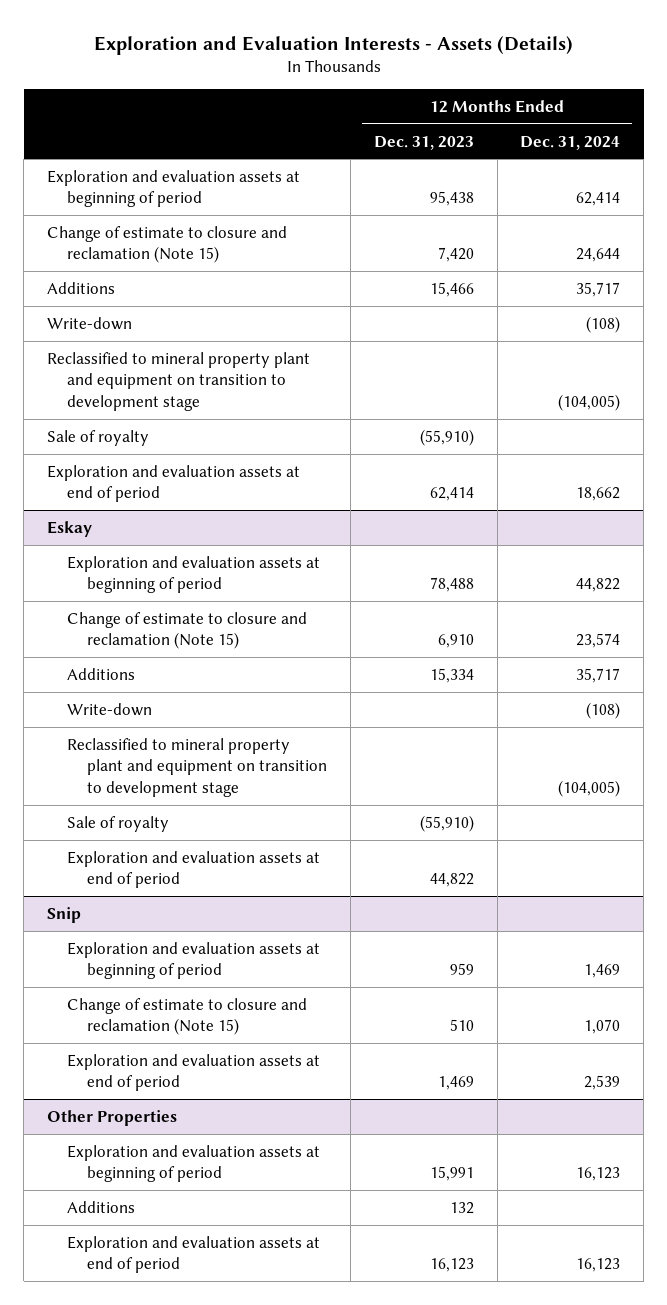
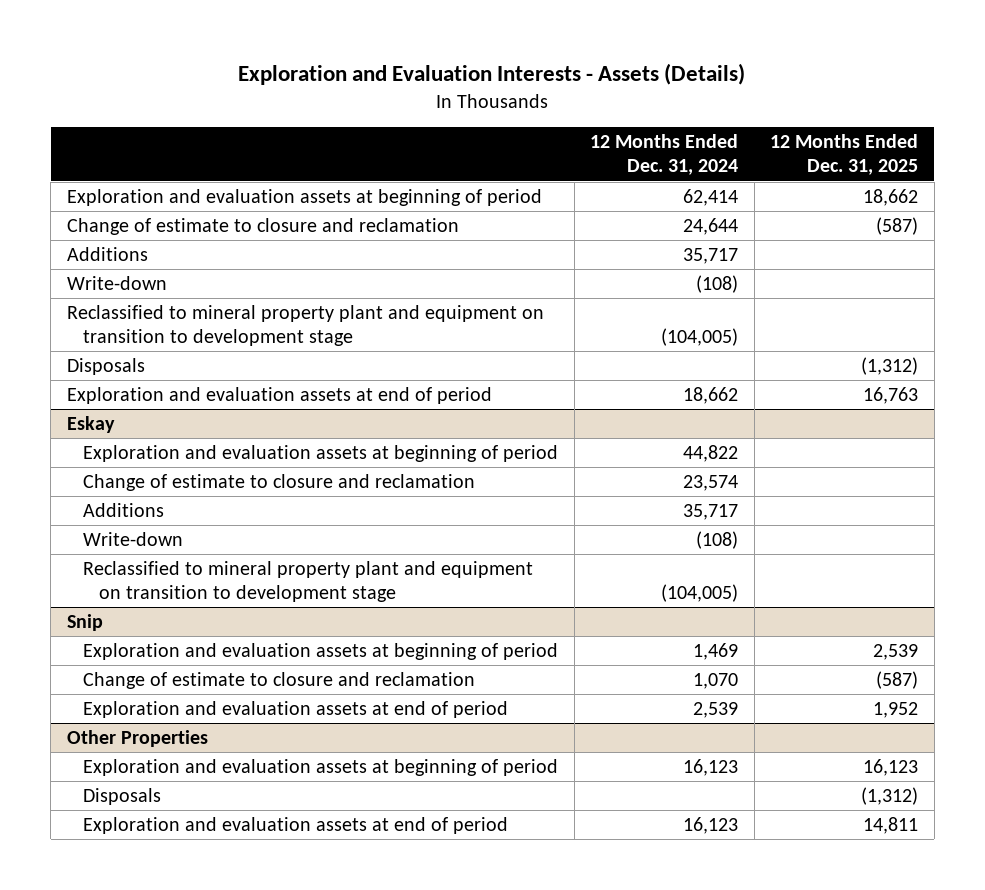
[373,135,474,150] Dec. 31, 2023 -> none
none -> [770,134,919,176] 12 Months Ended Dec. 31, 2025
[46,225,287,264] Change of estimate to closure and reclamation (Note 15) -> [66,218,459,236] Change of estimate to closure and reclamation
[46,429,149,446] Sale of royalty -> [66,358,145,376] Disposals
[66,611,307,650] Change of estimate to closure and reclamation (Note 15) -> [83,474,476,492] Change of estimate to closure and reclamation
[66,815,169,832] Sale of royalty -> none
[66,850,320,889] Exploration and evaluation assets at end of period -> none
[66,997,307,1036] Change of estimate to closure and reclamation (Note 15) -> [83,672,476,690] Change of estimate to closure and reclamation
[66,1200,135,1213] Additions -> none
none -> [83,788,162,806] Disposals

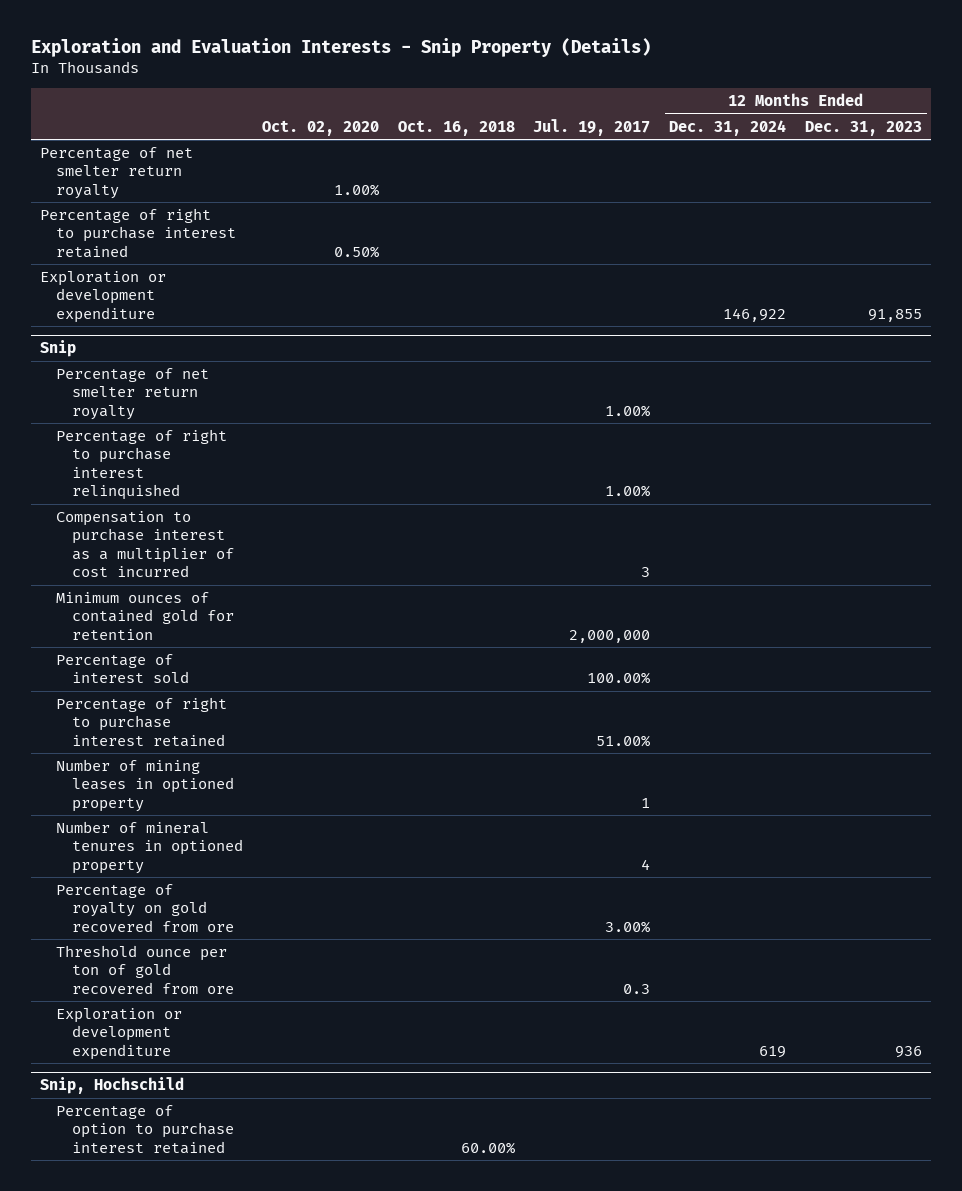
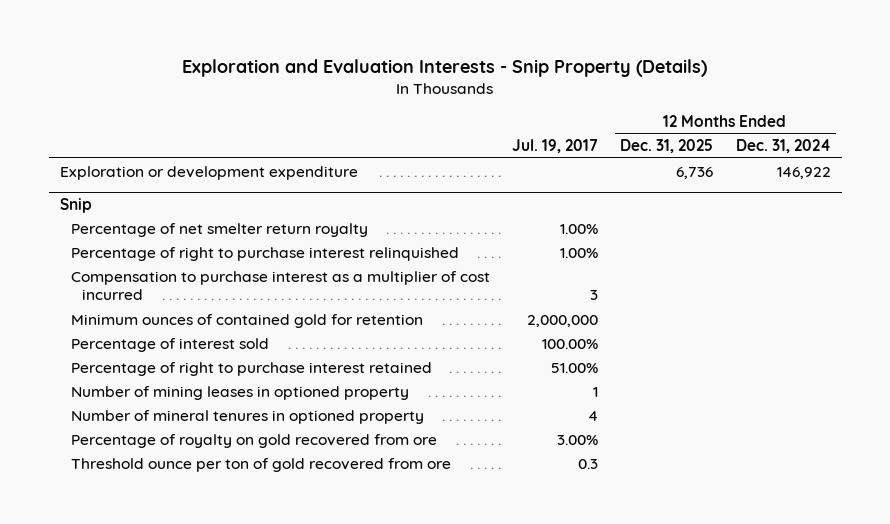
[261,119,379,136] Oct. 02, 2020 -> none
[397,119,515,136] Oct. 16, 2018 -> none
[805,120,923,136] Dec. 31, 2023 -> none
none -> [620,139,714,154] Dec. 31, 2025
[39,146,193,199] Percentage of net smelter return royalty -> none
[39,207,236,258] Percentage of right to purchase interest retained -> none
[55,1007,182,1060] Exploration or development expenditure -> none
[39,1077,184,1095] Snip, Hochschild -> none
[55,1104,234,1154] Percentage of option to purchase interest retained -> none

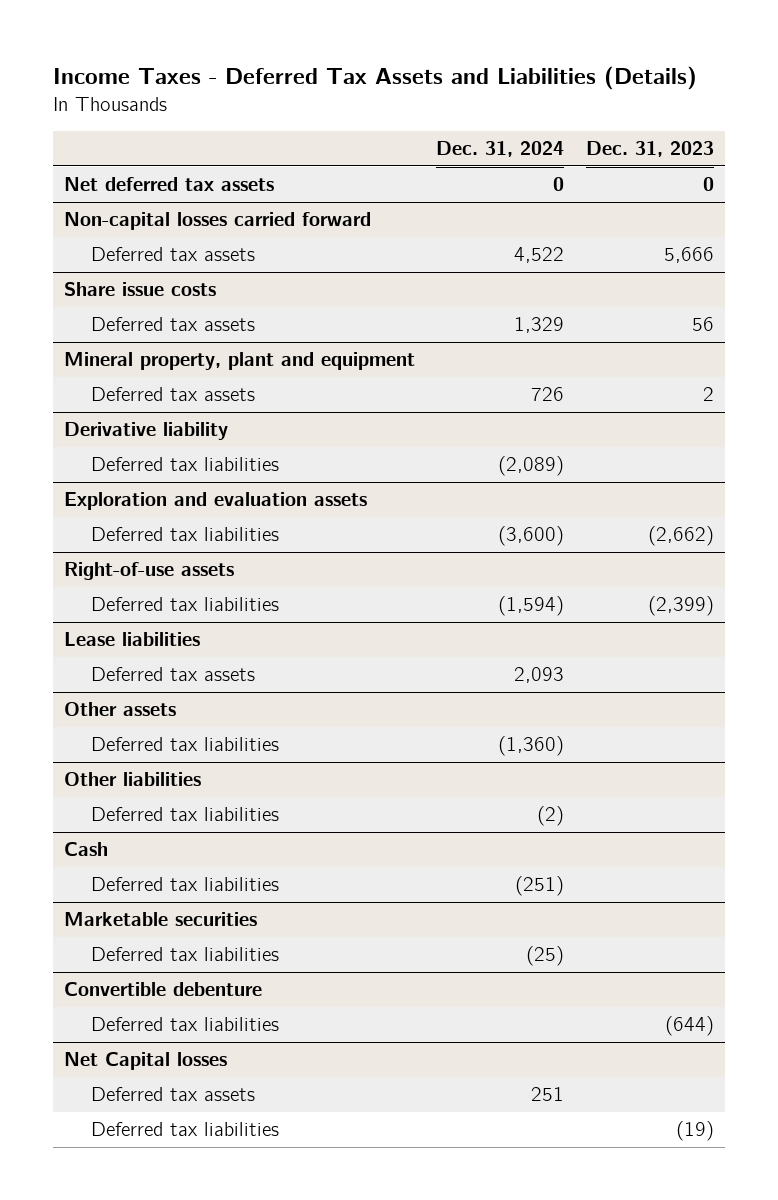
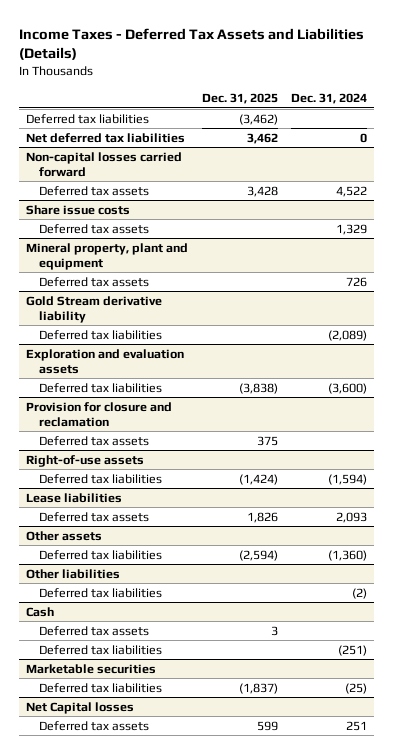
[585,141,714,158] Dec. 31, 2023 -> none
none -> [201,92,278,104] Dec. 31, 2025
none -> [26,113,150,124] Deferred tax liabilities
[63,177,274,192] Net deferred tax assets -> [26,132,186,143] Net deferred tax liabilities
[63,422,228,441] Derivative liability -> [26,295,163,323] Gold Stream derivative liability
none -> [26,401,173,427] Provision for closure and reclamation
none -> [39,435,150,446] Deferred tax assets
none -> [39,625,150,636] Deferred tax assets
[63,982,262,997] Convertible debenture -> none
[90,1017,279,1032] Deferred tax liabilities -> none
[90,1122,279,1137] Deferred tax liabilities -> none

